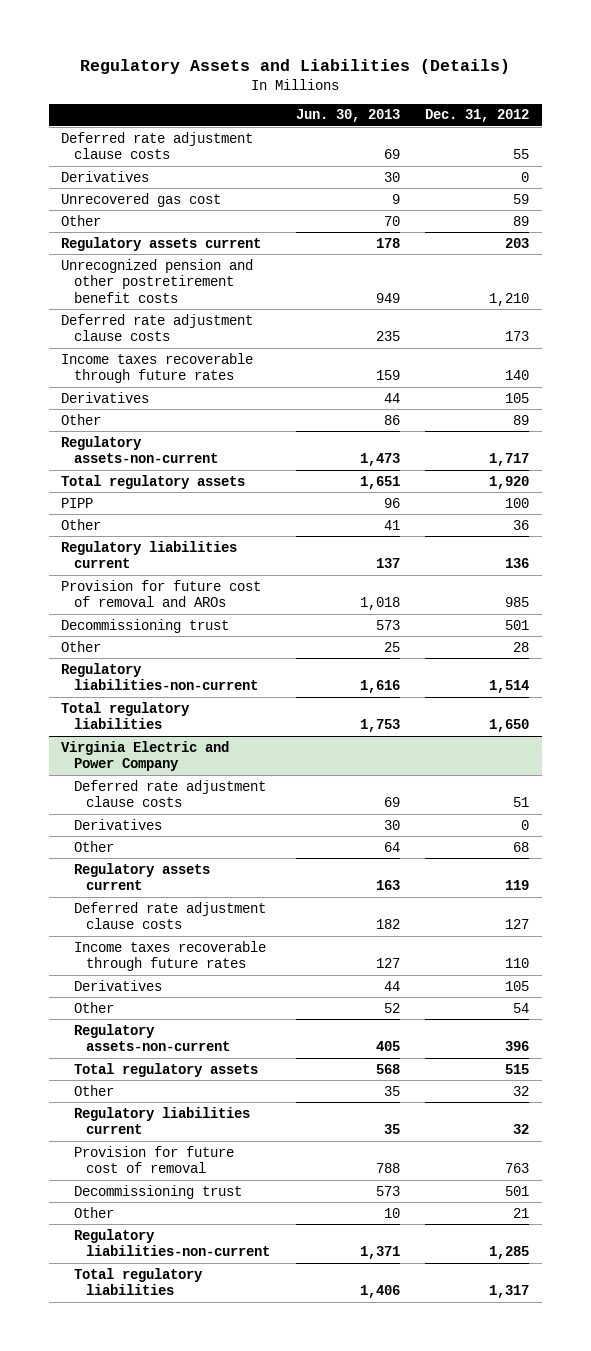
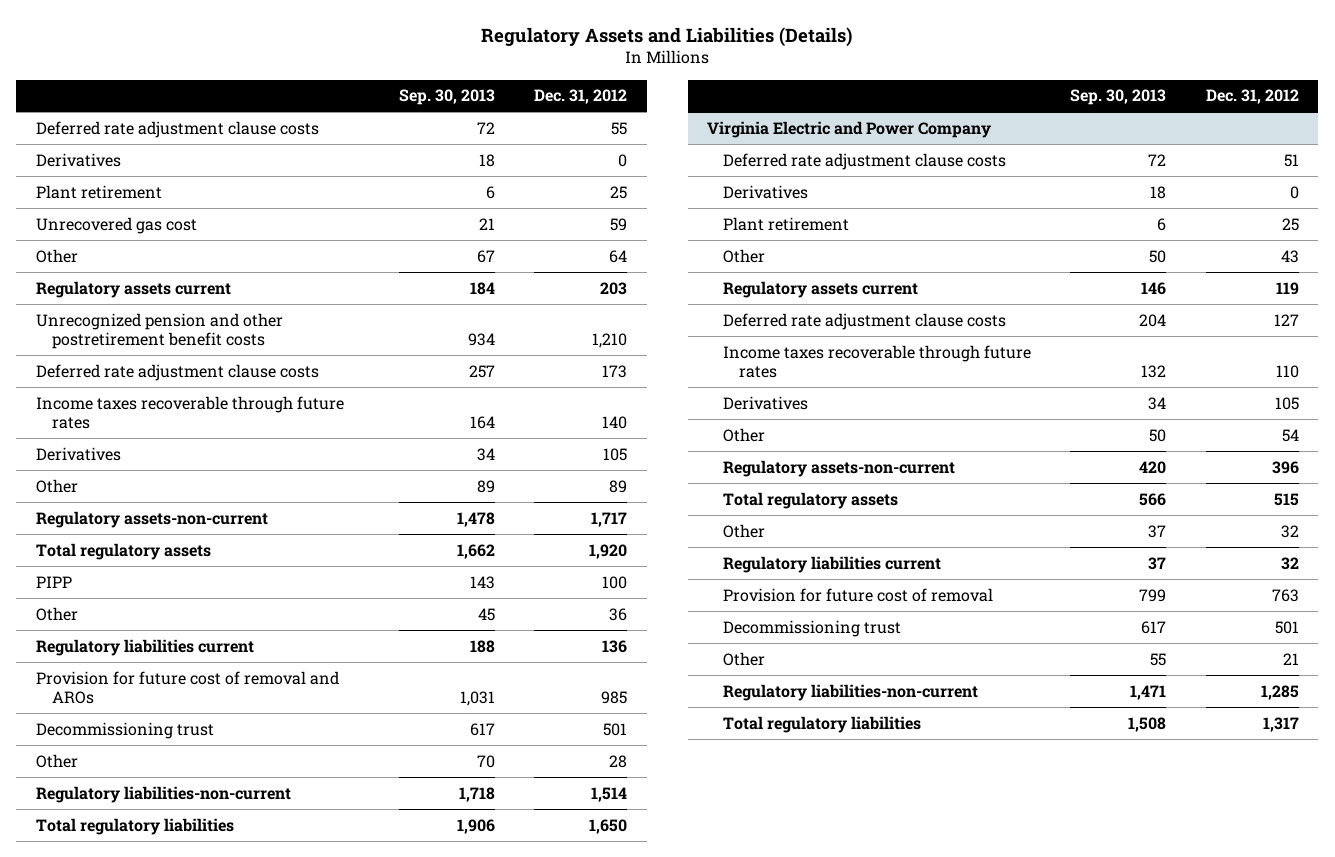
[295,109,400,123] Jun. 30, 2013 -> none
none -> [399,89,496,106] Sep. 30, 2013
none -> [35,184,162,199] Plant retirement
[513,215,530,226] 89 -> [609,249,628,263] 64
none -> [723,216,850,231] Plant retirement
[513,841,530,852] 68 -> [1280,249,1299,263] 43

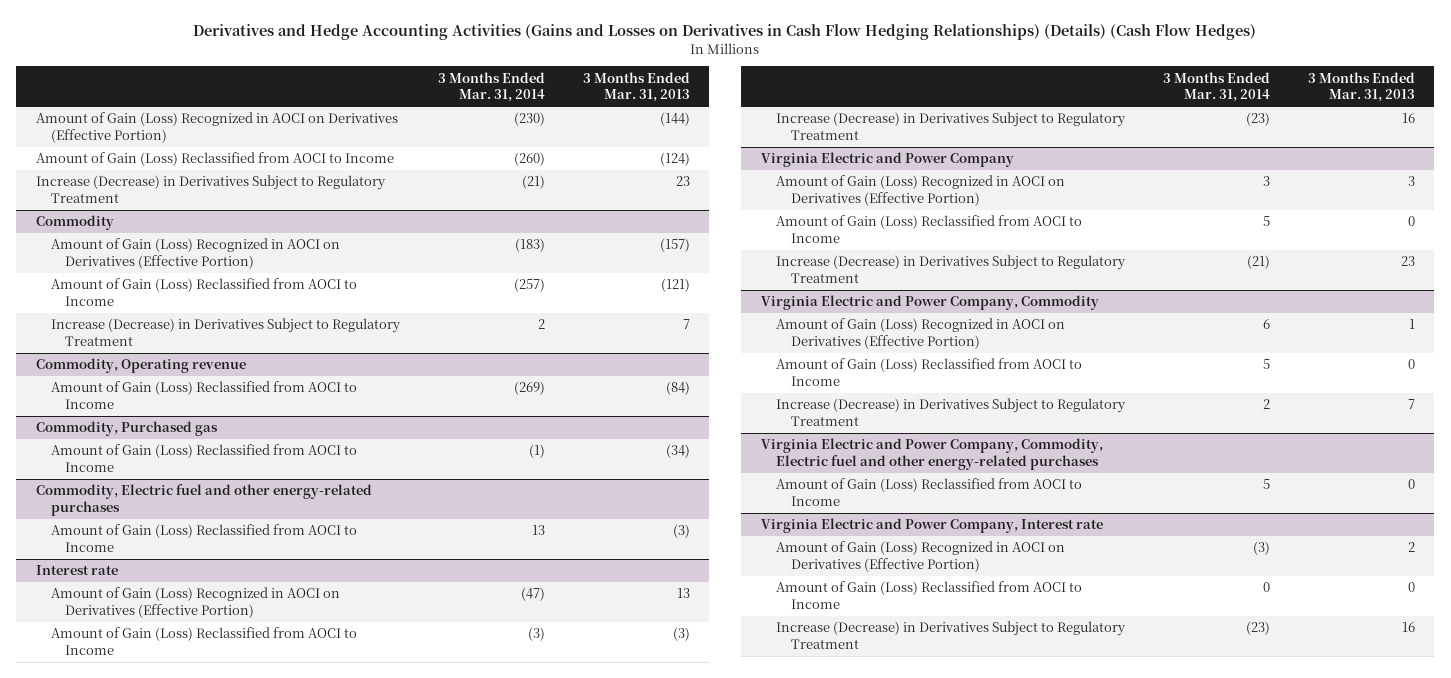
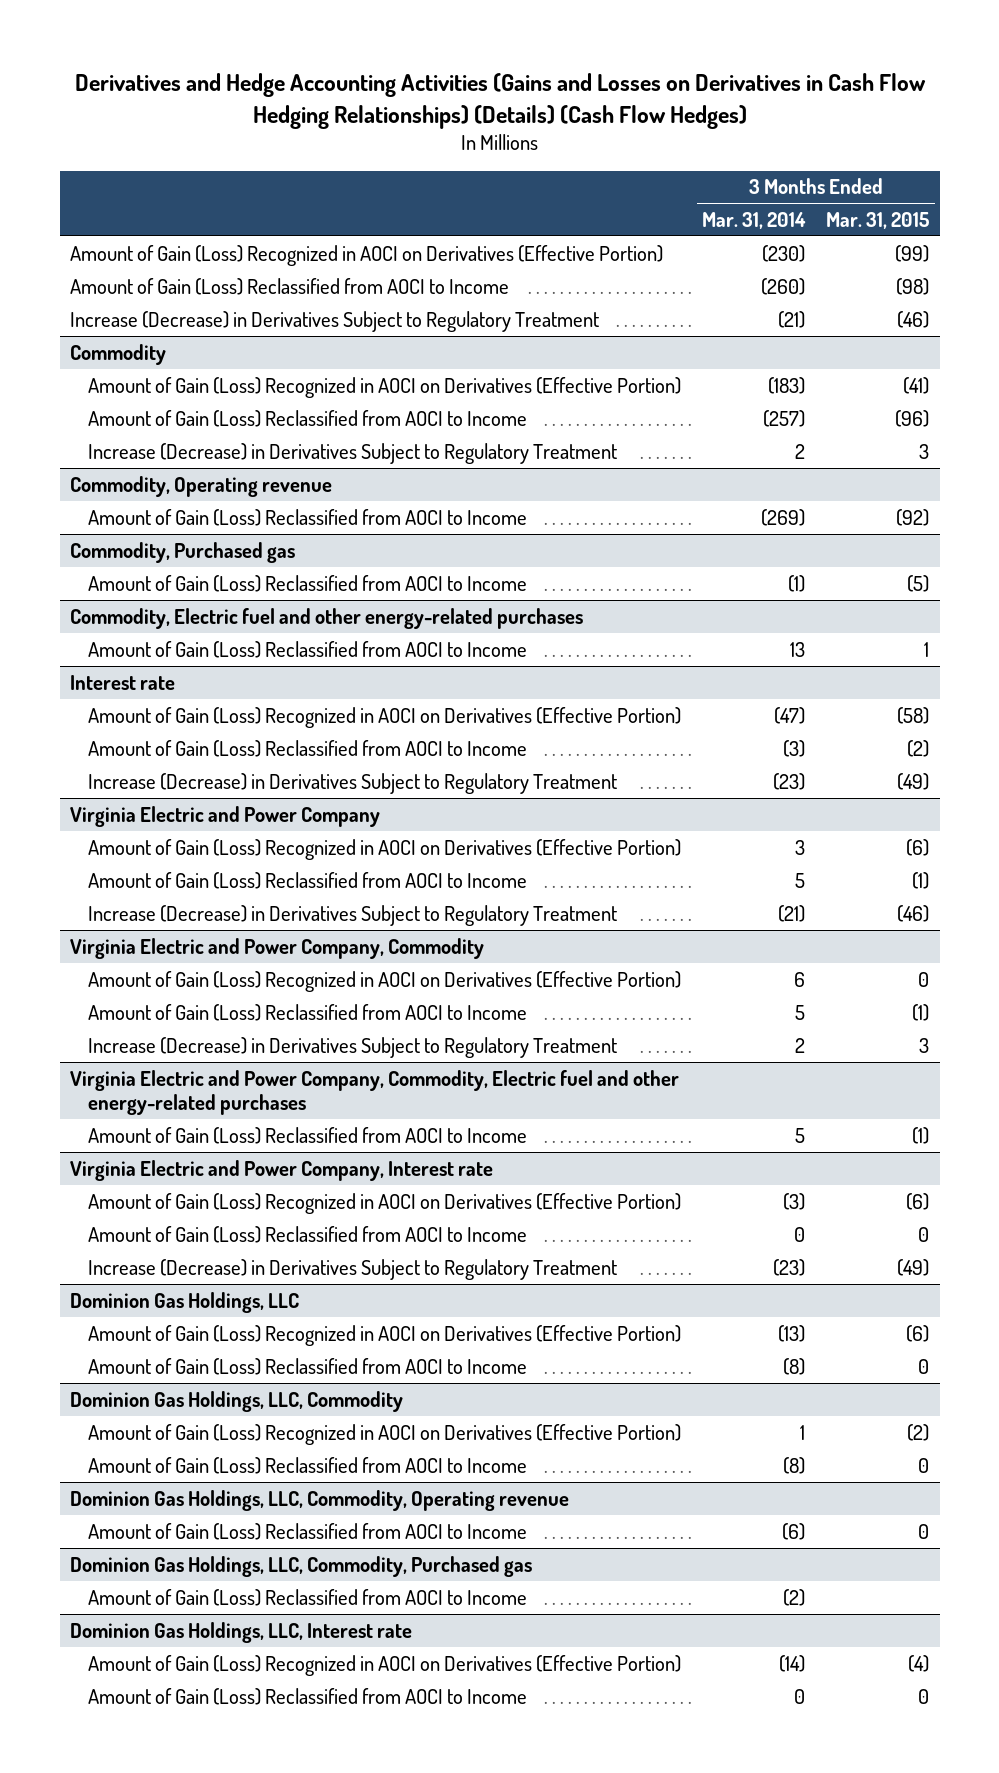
[583,71,691,103] 3 Months Ended Mar. 31, 2013 -> none
none -> [826,211,930,229] Mar. 31, 2015
none -> [70,1291,300,1313] Dominion Gas Holdings, LLC
none -> [88,1324,682,1346] Amount of Gain (Loss) Recognized in AOCI on Derivatives (Effective Portion)
none -> [88,1357,528,1375] Amount of Gain (Loss) Reclassified from AOCI to Income
none -> [70,1390,404,1412] Dominion Gas Holdings, LLC, Commodity
none -> [88,1423,682,1445] Amount of Gain (Loss) Recognized in AOCI on Derivatives (Effective Portion)
none -> [88,1456,528,1474] Amount of Gain (Loss) Reclassified from AOCI to Income
none -> [70,1489,570,1511] Dominion Gas Holdings, LLC, Commodity, Operating revenue
none -> [88,1522,528,1540] Amount of Gain (Loss) Reclassified from AOCI to Income
none -> [70,1555,533,1577] Dominion Gas Holdings, LLC, Commodity, Purchased gas
none -> [88,1588,528,1606] Amount of Gain (Loss) Reclassified from AOCI to Income
none -> [70,1621,413,1643] Dominion Gas Holdings, LLC, Interest rate
none -> [88,1654,682,1676] Amount of Gain (Loss) Recognized in AOCI on Derivatives (Effective Portion)
none -> [88,1687,528,1705] Amount of Gain (Loss) Reclassified from AOCI to Income

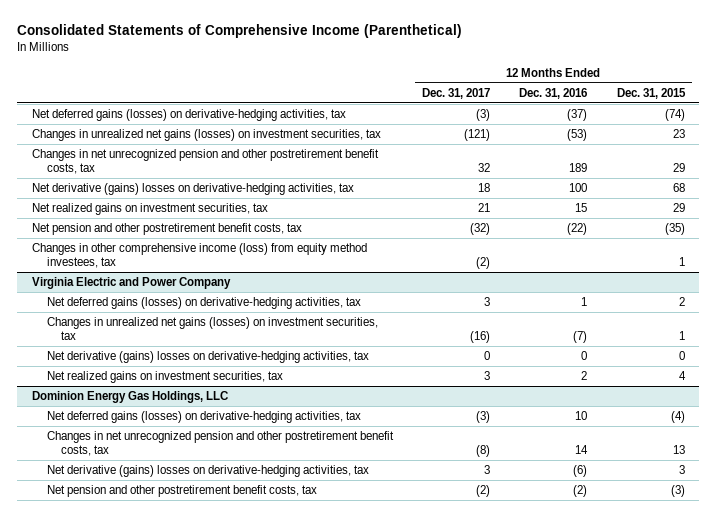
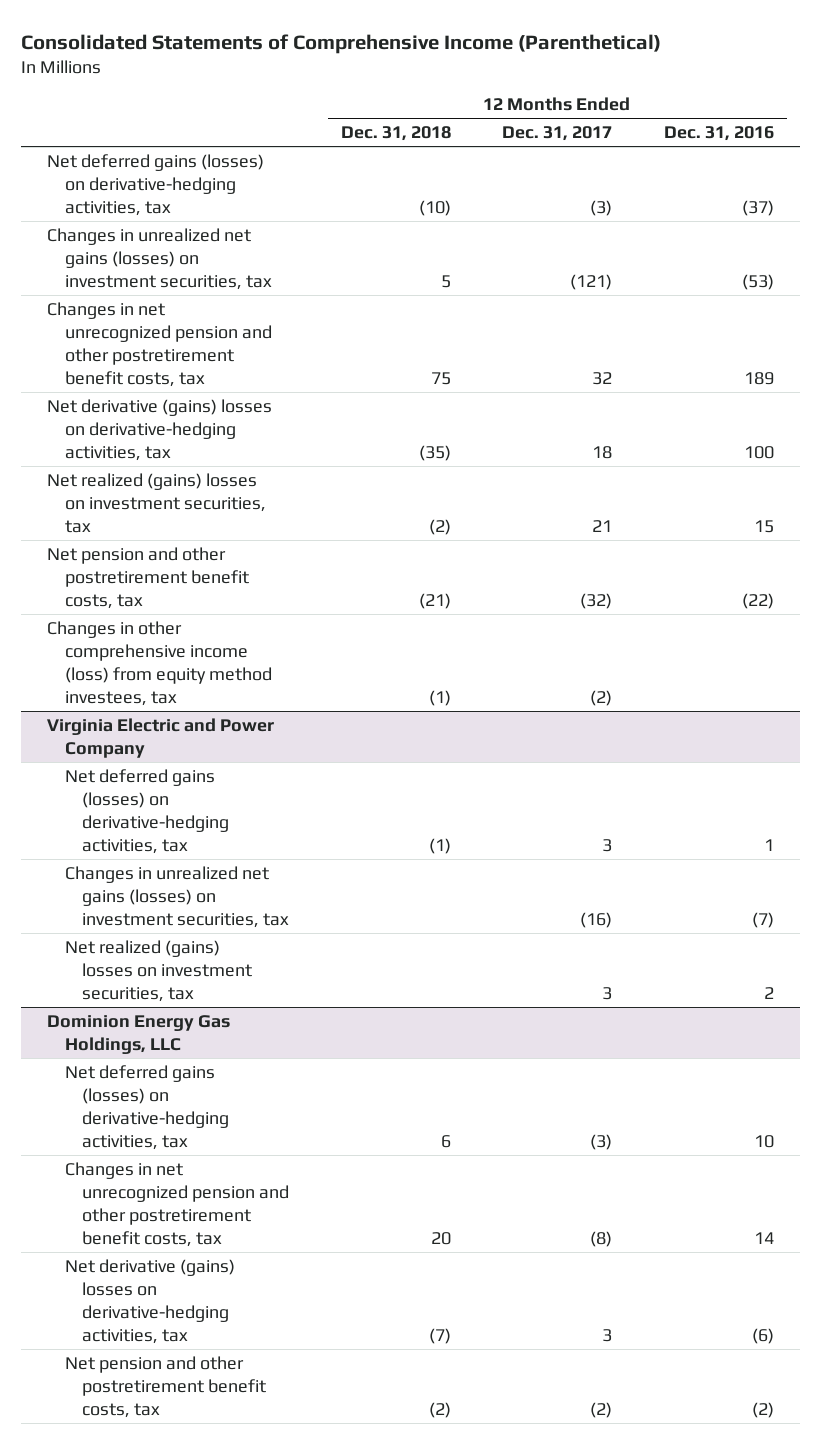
[616,87,686,99] Dec. 31, 2015 -> none
none -> [340,126,451,142] Dec. 31, 2018
[31,203,268,216] Net realized gains on investment securities, tax -> [47,472,266,533] Net realized (gains) losses on investment securities, tax
[46,351,369,364] Net derivative (gains) losses on derivative-hedging activities, tax -> none
[46,371,283,384] Net realized gains on investment securities, tax -> [64,939,253,1002] Net realized (gains) losses on investment securities, tax

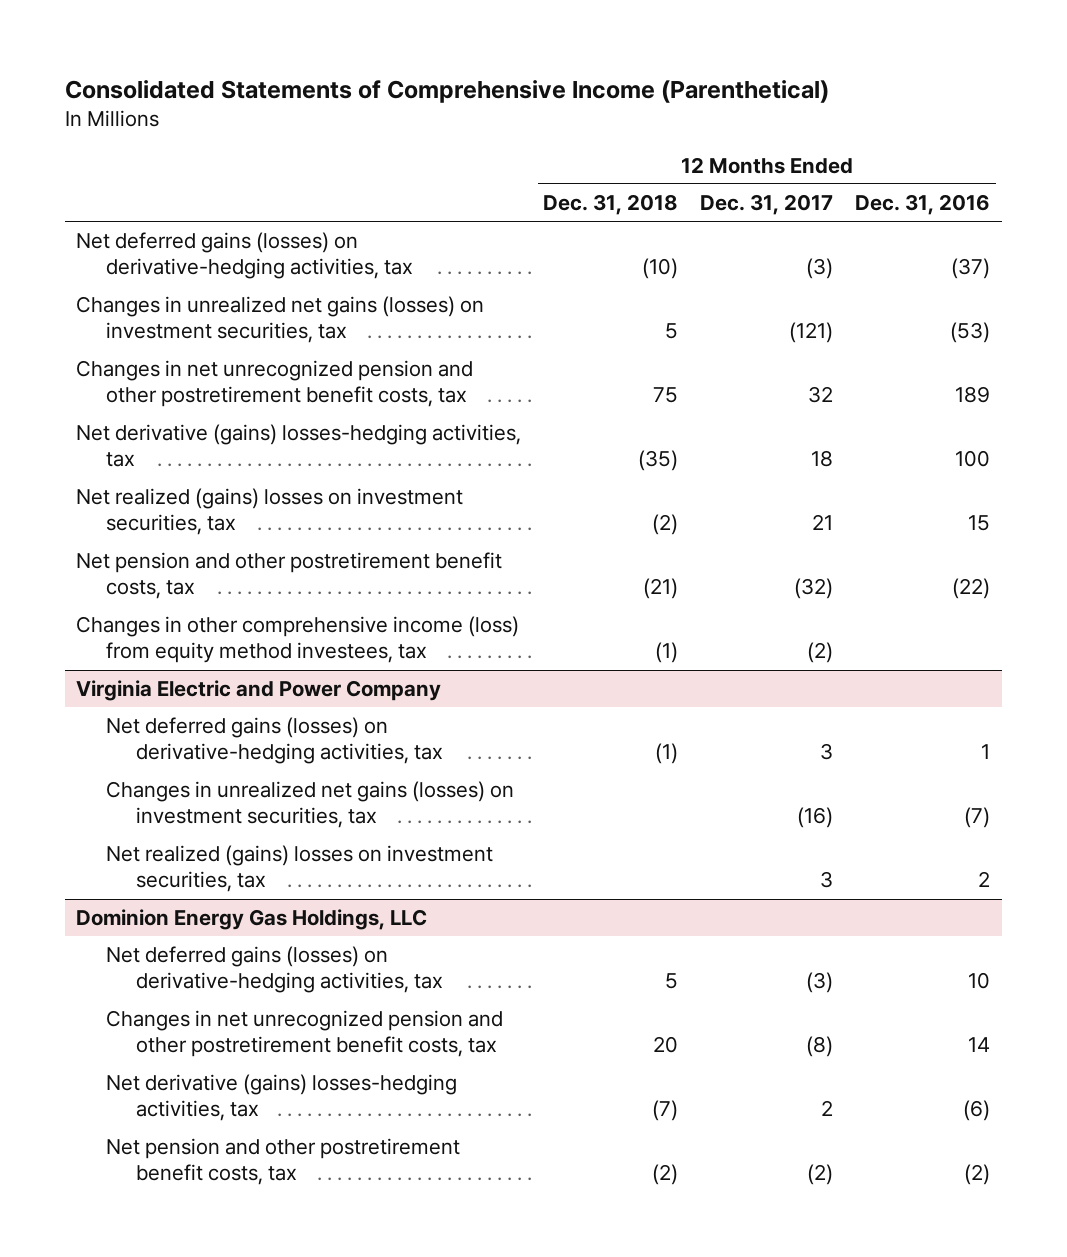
[47,398,273,461] Net derivative (gains) losses on derivative-hedging activities, tax -> [76,424,522,468] Net derivative (gains) losses-hedging activities, tax
[440,1134,451,1148] 6 -> [665,973,679,990] 5
[64,1258,235,1344] Net derivative (gains) losses on derivative-hedging activities, tax -> [106,1074,458,1122] Net derivative (gains) losses-hedging activities, tax
[602,1328,613,1342] 3 -> [821,1100,834,1117] 2

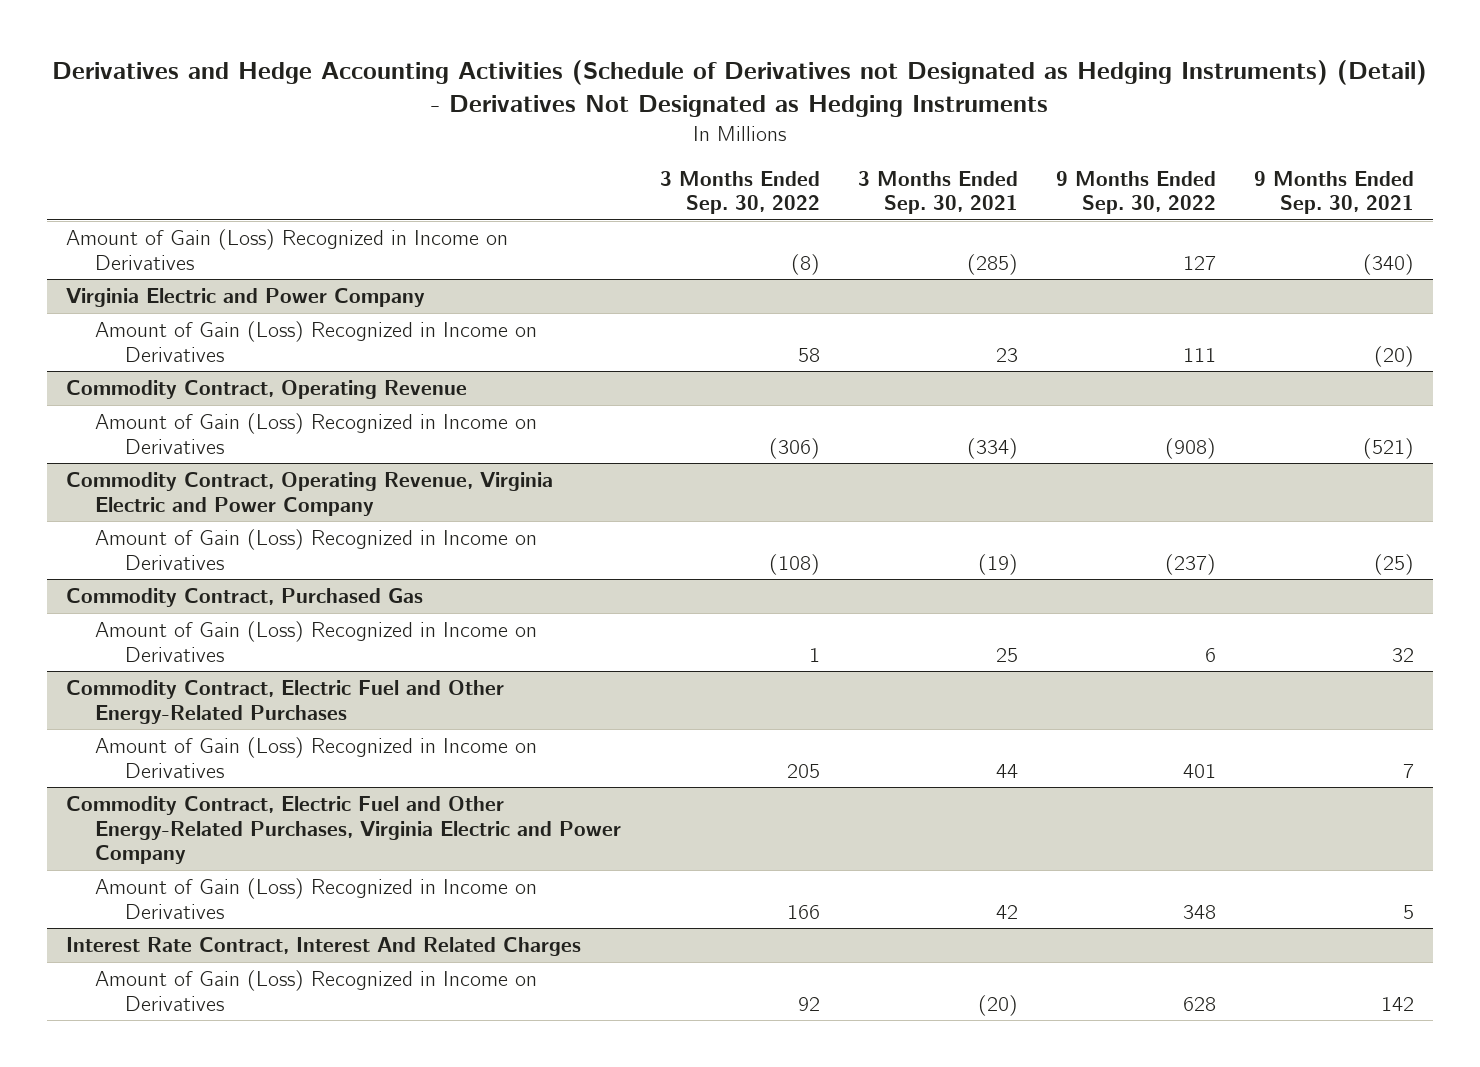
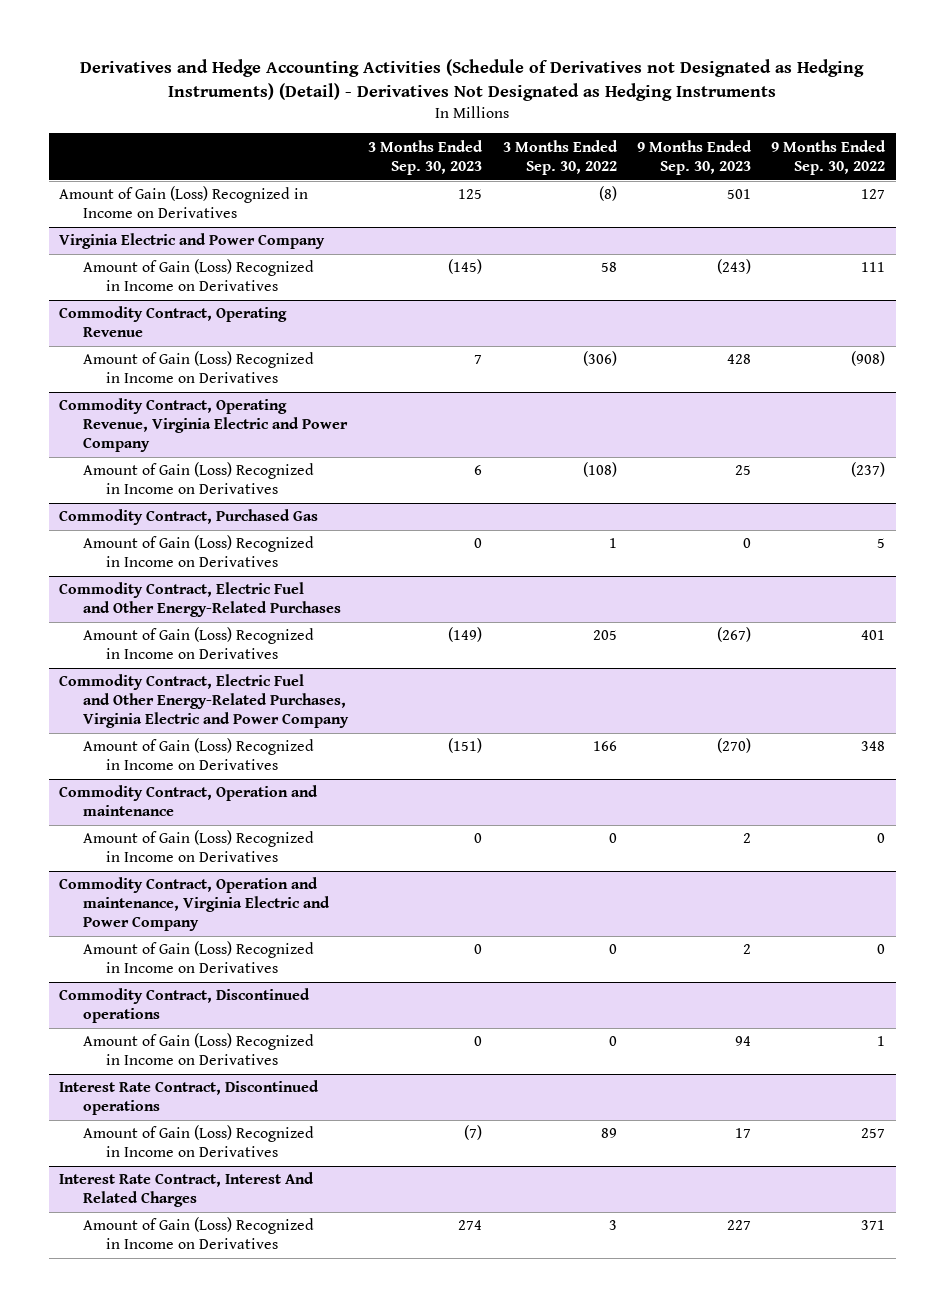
[857,170,1018,215] 3 Months Ended Sep. 30, 2021 -> none
[1254,170,1415,215] 9 Months Ended Sep. 30, 2021 -> none
none -> [368,139,484,175] 3 Months Ended Sep. 30, 2023
none -> [637,139,753,175] 9 Months Ended Sep. 30, 2023
[1204,647,1216,662] 6 -> [877,538,886,549] 5
none -> [59,785,319,817] Commodity Contract, Operation and maintenance
none -> [82,830,314,863] Amount of Gain (Loss) Recognized in Income on Derivatives
none -> [59,877,330,931] Commodity Contract, Operation and maintenance, Virginia Electric and Power Company
none -> [82,941,314,974] Amount of Gain (Loss) Recognized in Income on Derivatives
none -> [59,988,311,1024] Commodity Contract, Discontinued operations
none -> [82,1033,314,1066] Amount of Gain (Loss) Recognized in Income on Derivatives
none -> [59,1080,320,1116] Interest Rate Contract, Discontinued operations
none -> [82,1125,314,1158] Amount of Gain (Loss) Recognized in Income on Derivatives
[797,996,820,1011] 92 -> [608,1220,617,1231] 3
[1182,996,1216,1011] 628 -> [861,1220,886,1231] 371

